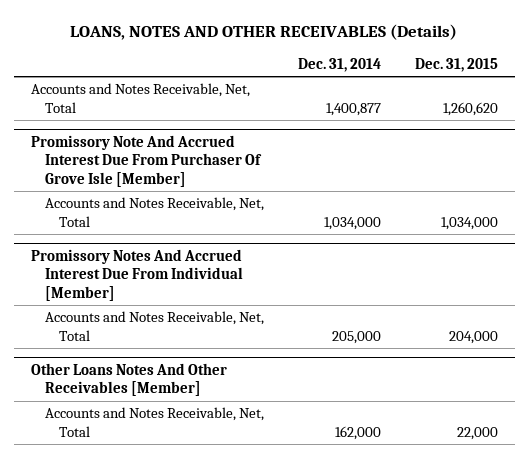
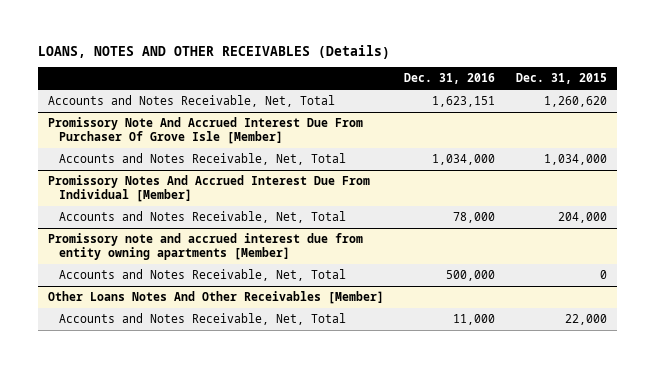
[297,57,381,72] Dec. 31, 2014 -> none
none -> [404,73,496,85] Dec. 31, 2016
none -> [48,233,364,261] Promissory note and accrued interest due from entity owning apartments [Member]
none -> [59,269,347,282] Accounts and Notes Receivable, Net, Total

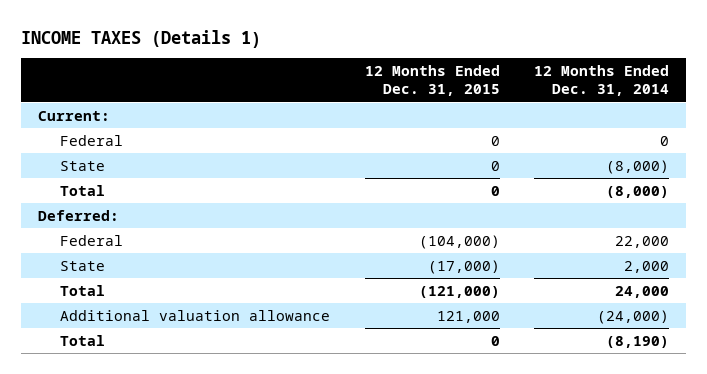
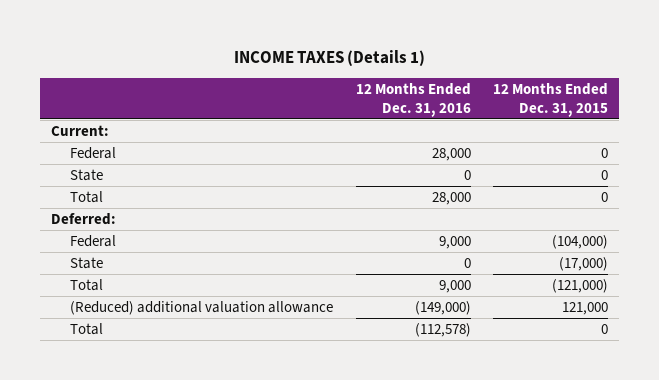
[534,65,670,97] 12 Months Ended Dec. 31, 2014 -> none
none -> [355,83,471,117] 12 Months Ended Dec. 31, 2016
[60,309,331,321] Additional valuation allowance -> [70,301,334,316] (Reduced) additional valuation allowance

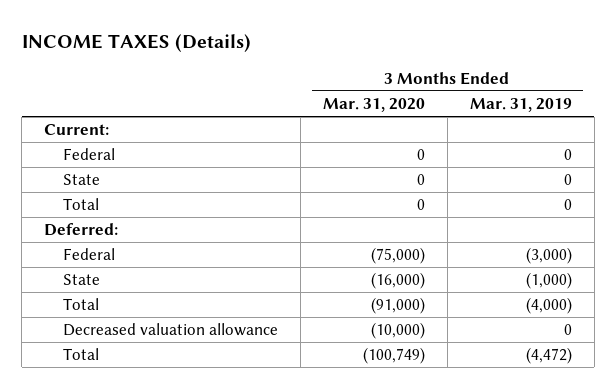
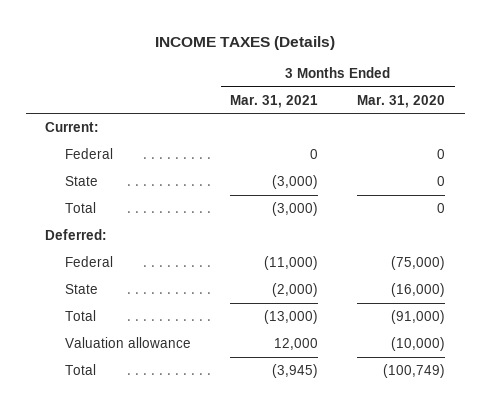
[469,98,572,113] Mar. 31, 2019 -> none
none -> [230,94,319,108] Mar. 31, 2021
[62,323,278,337] Decreased valuation allowance -> [65,336,192,348] Valuation allowance

